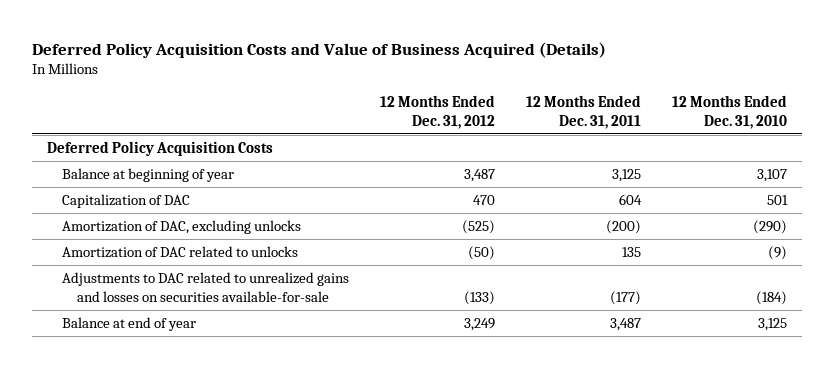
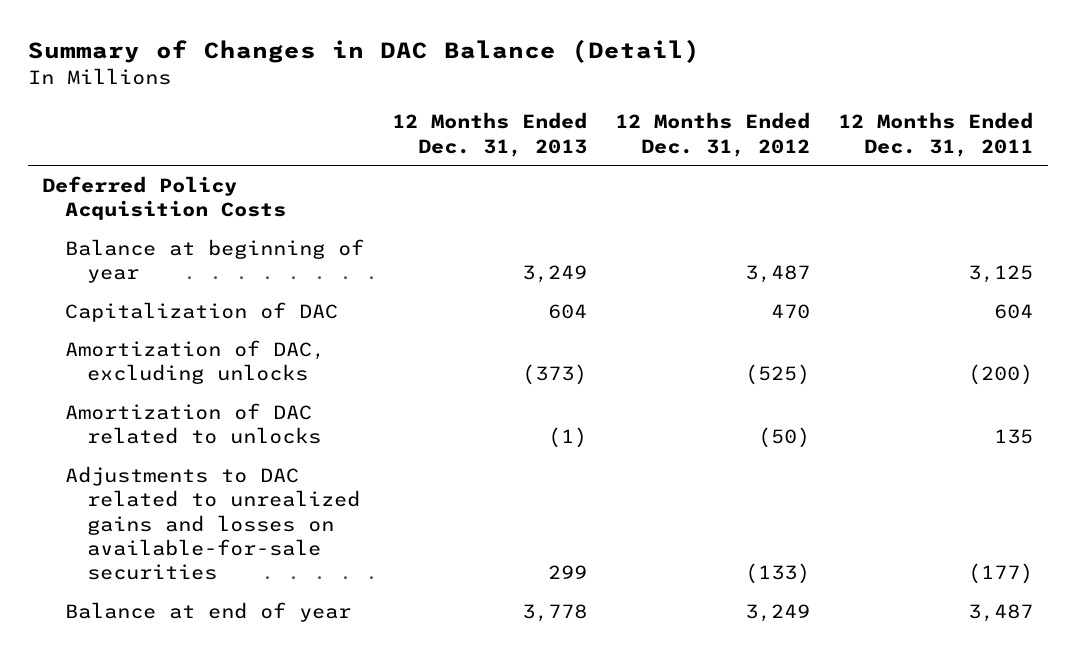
[31,41,606,58] Deferred Policy Acquisition Costs and Value of Business Acquired (Details) -> [28,38,701,63] Summary of Changes in DAC Balance (Detail)
[671,94,787,130] 12 Months Ended Dec. 31, 2010 -> none
none -> [391,112,587,157] 12 Months Ended Dec. 31, 2013
[61,271,349,302] Adjustments to DAC related to unrealized gains and losses on securities available-for-sale -> [64,465,361,581] Adjustments to DAC related to unrealized gains and losses on available-for-sale securities

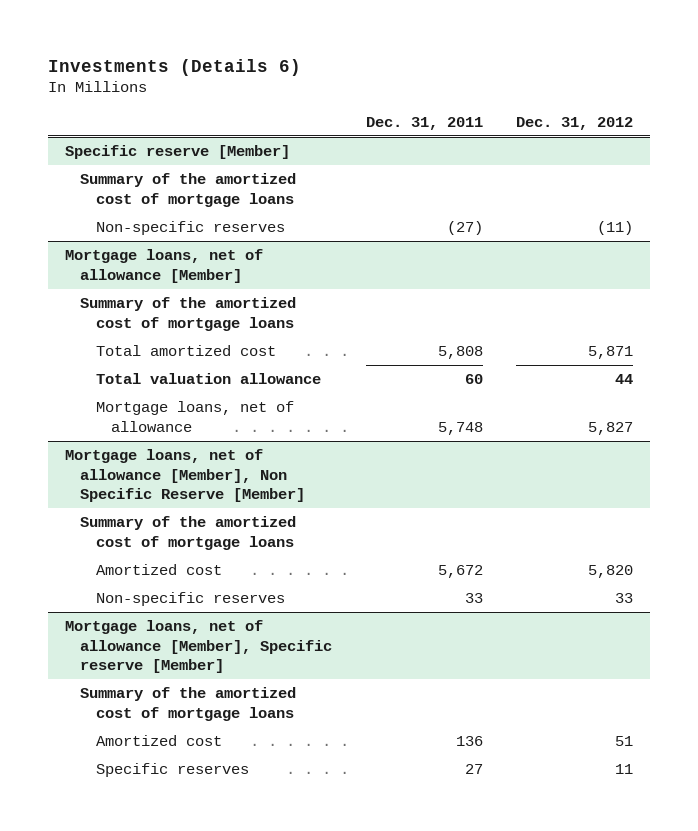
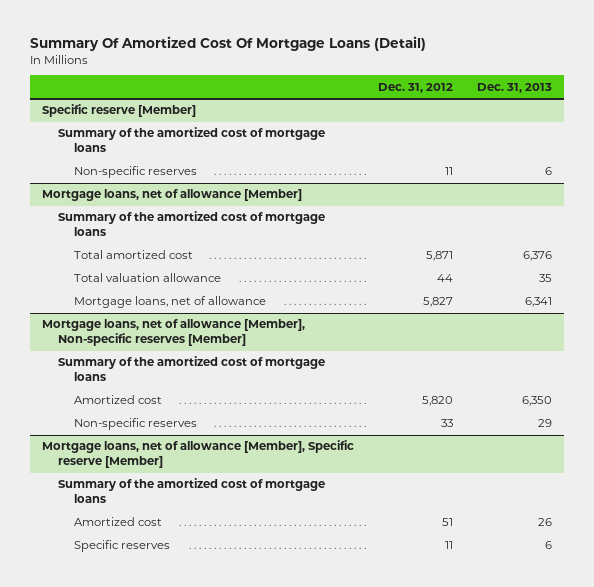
[47,58,301,76] Investments (Details 6) -> [30,36,427,52] Summary Of Amortized Cost Of Mortgage Loans (Detail)
[365,116,483,130] Dec. 31, 2011 -> none
none -> [476,82,552,93] Dec. 31, 2013
[597,221,634,236] (11) -> [445,167,454,176] 11
[64,449,306,503] Mortgage loans, net of allowance [Member], Non Specific Reserve [Member] -> [42,319,306,347] Mortgage loans, net of allowance [Member], Non-specific reserves [Member]

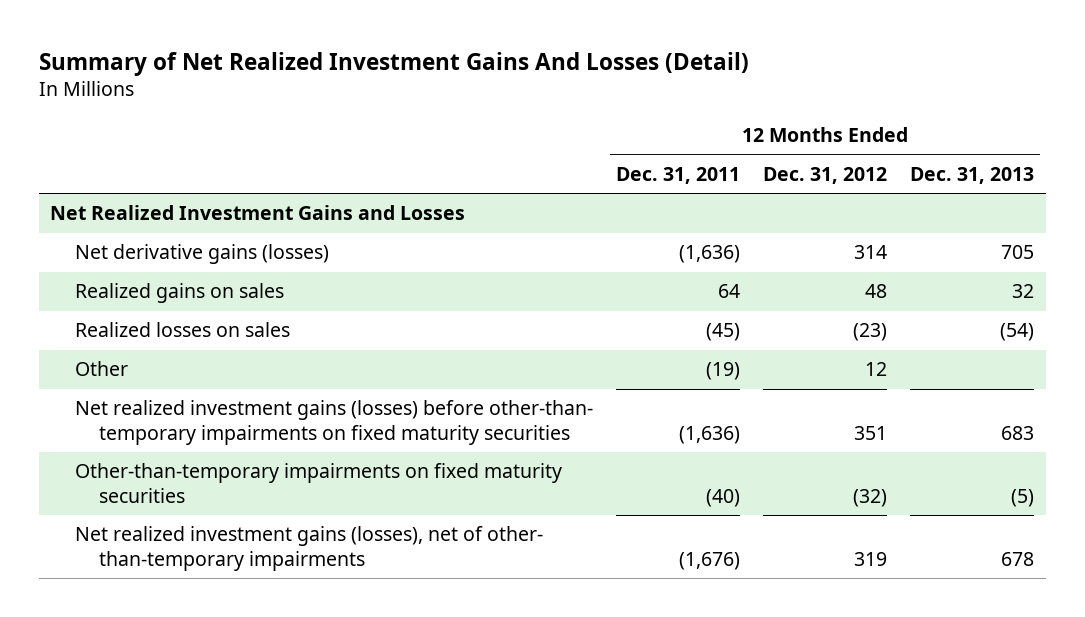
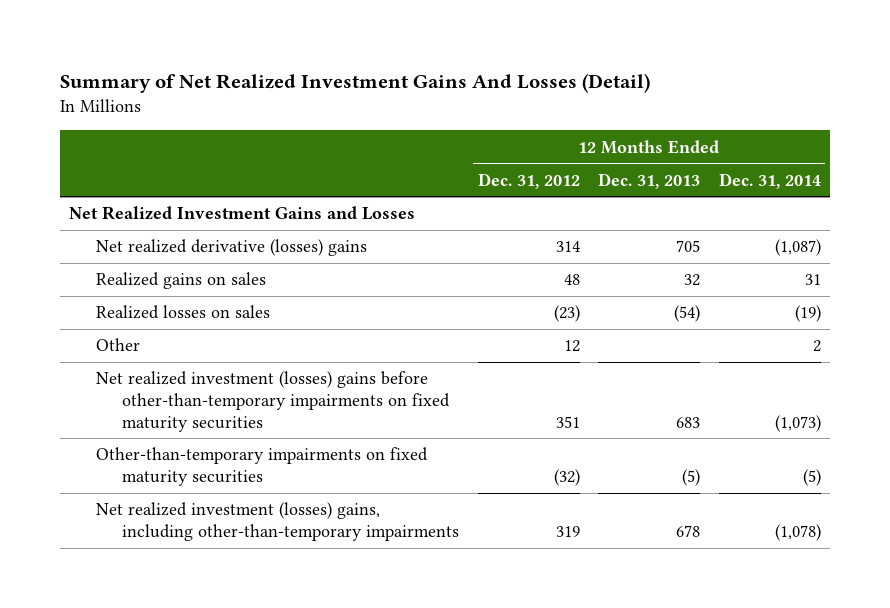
[615,166,740,184] Dec. 31, 2011 -> none
none -> [718,172,821,189] Dec. 31, 2014
[74,244,329,265] Net derivative gains (losses) -> [95,239,367,257] Net realized derivative (losses) gains
[74,400,593,445] Net realized investment gains (losses) before other-than- temporary impairments on fixed maturity securities -> [95,371,451,432] Net realized investment (losses) gains before other-than-temporary impairments on fixed maturity securities
[74,526,543,571] Net realized investment gains (losses), net of other- than-temporary impairments -> [95,502,460,542] Net realized investment (losses) gains, including other-than-temporary impairments

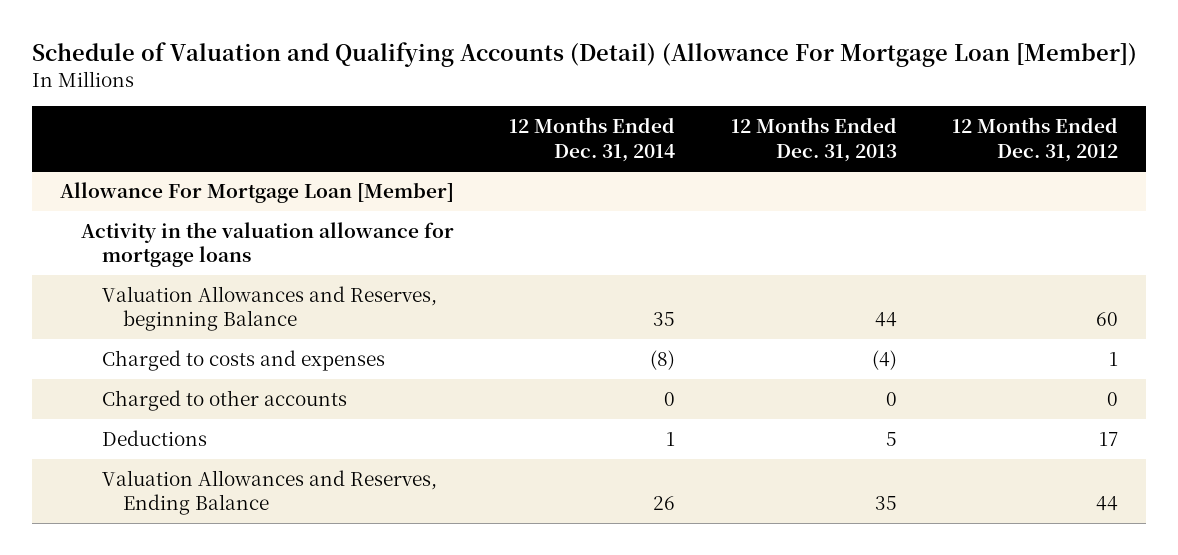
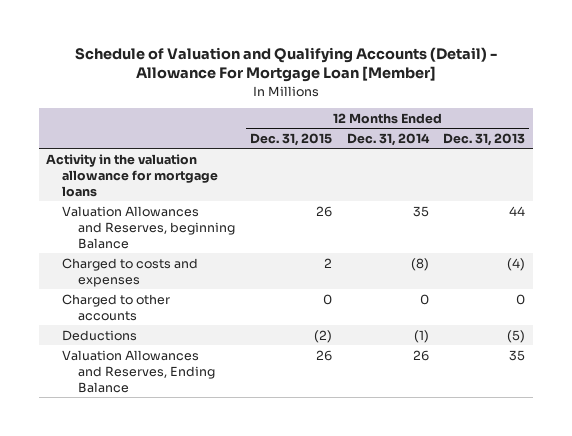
[31,42,1137,68] Schedule of Valuation and Qualifying Accounts (Detail) (Allowance For Mortgage Loan [Member]) -> [74,46,497,83] Schedule of Valuation and Qualifying Accounts (Detail) - Allowance For Mortgage Loan [Member]
[952,117,1119,162] 12 Months Ended Dec. 31, 2012 -> none
none -> [250,132,333,146] Dec. 31, 2015
[59,181,454,203] Allowance For Mortgage Loan [Member] -> none
[666,431,676,446] 1 -> [413,329,429,343] (1)
[885,431,897,446] 5 -> [507,329,526,343] (5)

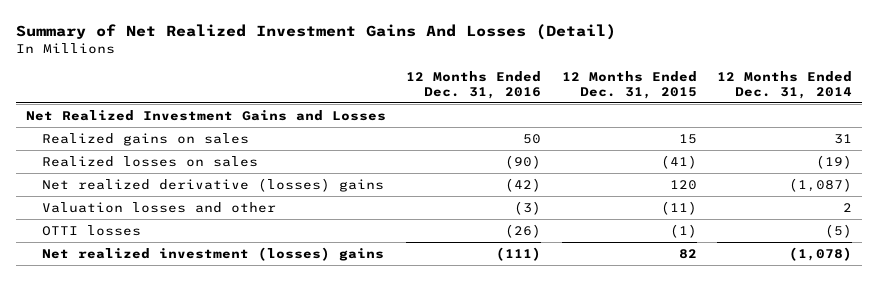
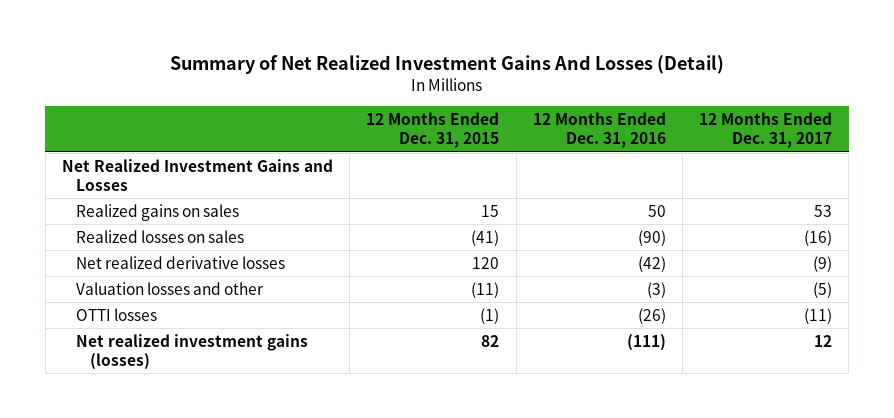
[716,71,852,100] 12 Months Ended Dec. 31, 2014 -> none
none -> [698,112,832,149] 12 Months Ended Dec. 31, 2017
[42,177,385,192] Net realized derivative (losses) gains -> [75,255,285,269] Net realized derivative losses
[42,246,385,261] Net realized investment (losses) gains -> [75,333,308,370] Net realized investment gains (losses)

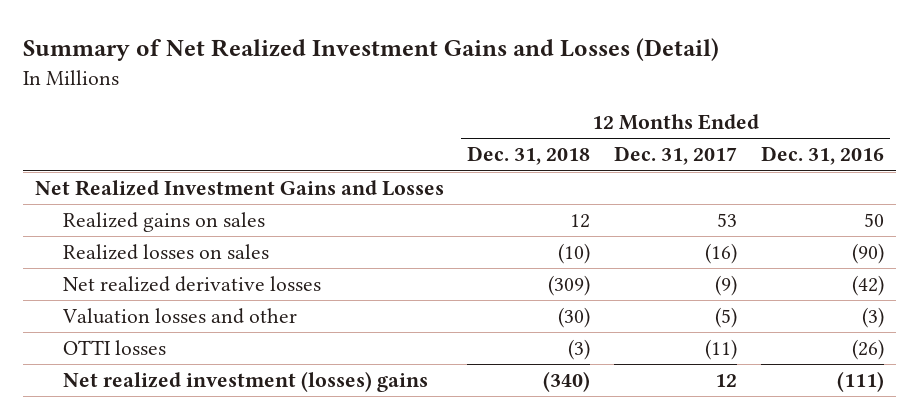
[170,54,725,74] Summary of Net Realized Investment Gains And Losses (Detail) -> [22,37,719,61] Summary of Net Realized Investment Gains and Losses (Detail)
[366,112,500,149] 12 Months Ended Dec. 31, 2015 -> none
none -> [467,146,591,166] Dec. 31, 2018
[75,333,308,370] Net realized investment gains (losses) -> [62,371,428,393] Net realized investment (losses) gains

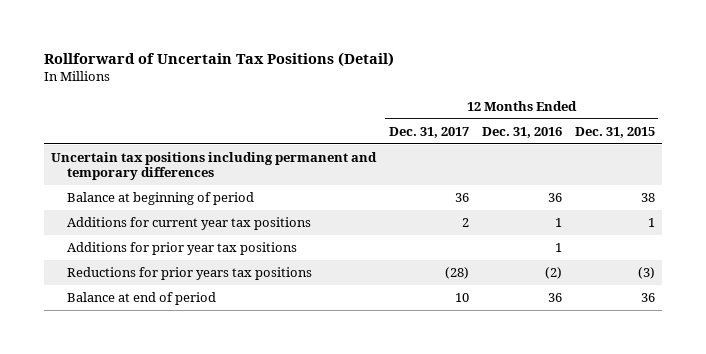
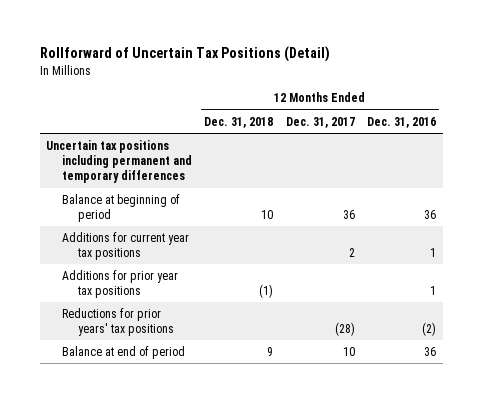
[574,127,655,139] Dec. 31, 2015 -> none
none -> [204,116,274,128] Dec. 31, 2018
[66,267,312,281] Reductions for prior years tax positions -> [61,307,174,337] Reductions for prior years' tax positions

